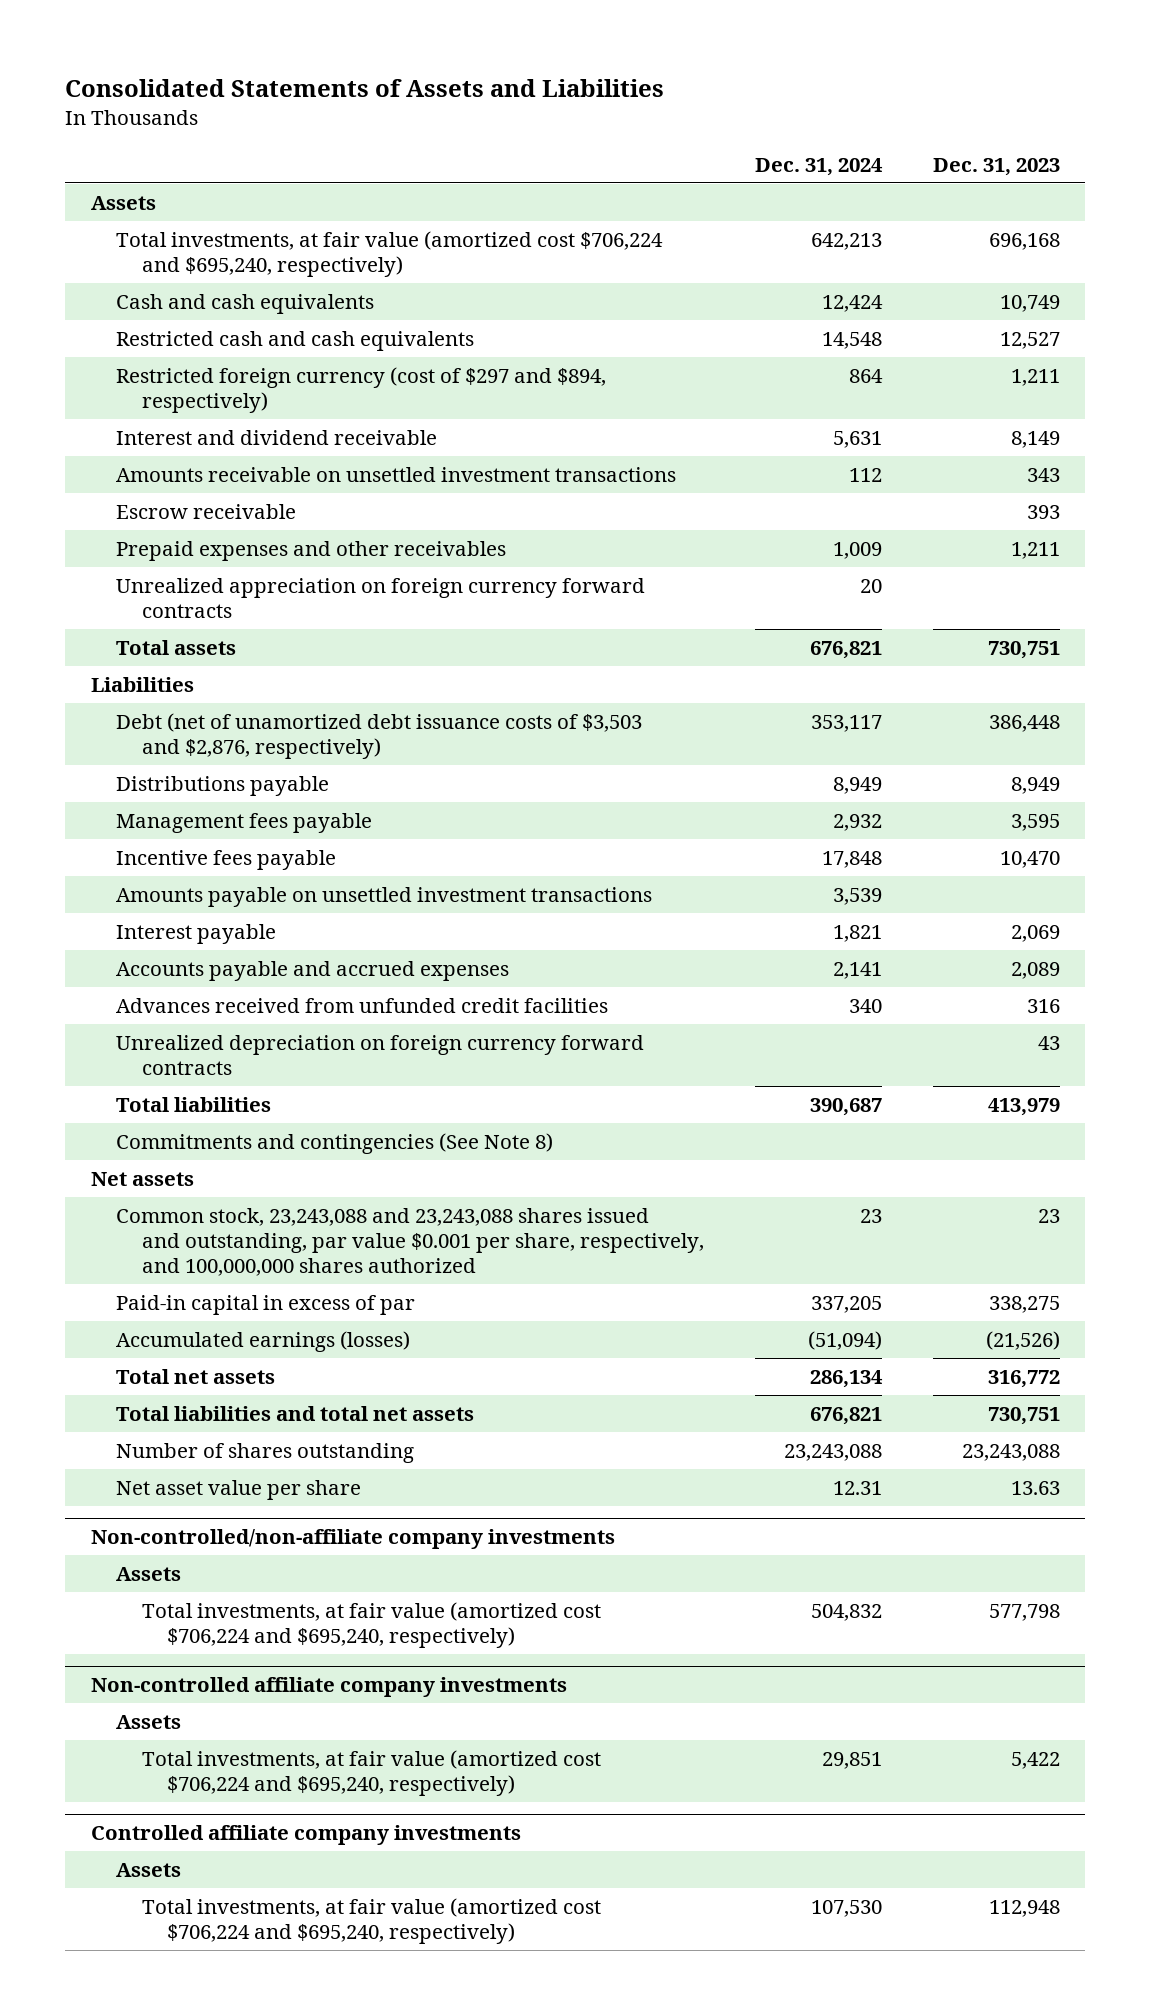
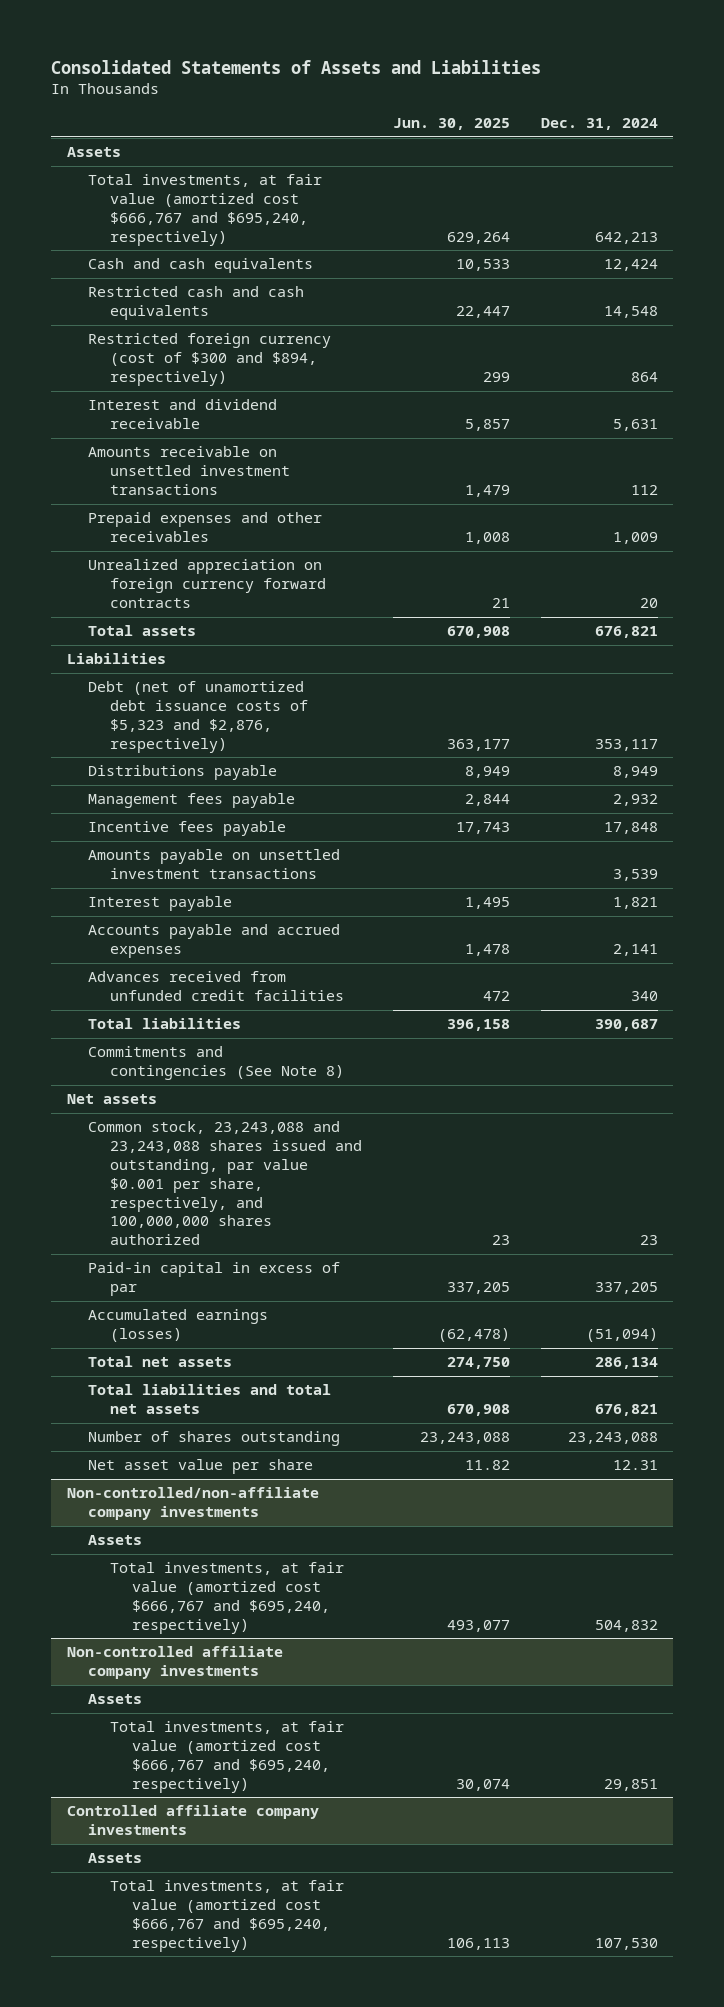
[932,157,1060,176] Dec. 31, 2023 -> none
none -> [392,118,510,131] Jun. 30, 2025
[116,230,664,278] Total investments, at fair value (amortized cost $706,224 and $695,240, respectively) -> [88,174,323,246] Total investments, at fair value (amortized cost $666,767 and $695,240, respectively)
[116,366,607,414] Restricted foreign currency (cost of $297 and $894, respectively) -> [88,333,332,386] Restricted foreign currency (cost of $300 and $894, respectively)
[116,503,297,519] Escrow receivable -> none
[116,712,643,760] Debt (net of unamortized debt issuance costs of $3,503 and $2,876, respectively) -> [88,681,308,753] Debt (net of unamortized debt issuance costs of $5,323 and $2,876, respectively)
[116,1034,645,1076] Unrealized depreciation on foreign currency forward contracts -> none
[141,1601,601,1649] Total investments, at fair value (amortized cost $706,224 and $695,240, respectively) -> [109,1562,344,1634] Total investments, at fair value (amortized cost $666,767 and $695,240, respectively)
[141,1749,601,1797] Total investments, at fair value (amortized cost $706,224 and $695,240, respectively) -> [109,1721,344,1793] Total investments, at fair value (amortized cost $666,767 and $695,240, respectively)
[141,1897,601,1945] Total investments, at fair value (amortized cost $706,224 and $695,240, respectively) -> [109,1880,344,1952] Total investments, at fair value (amortized cost $666,767 and $695,240, respectively)

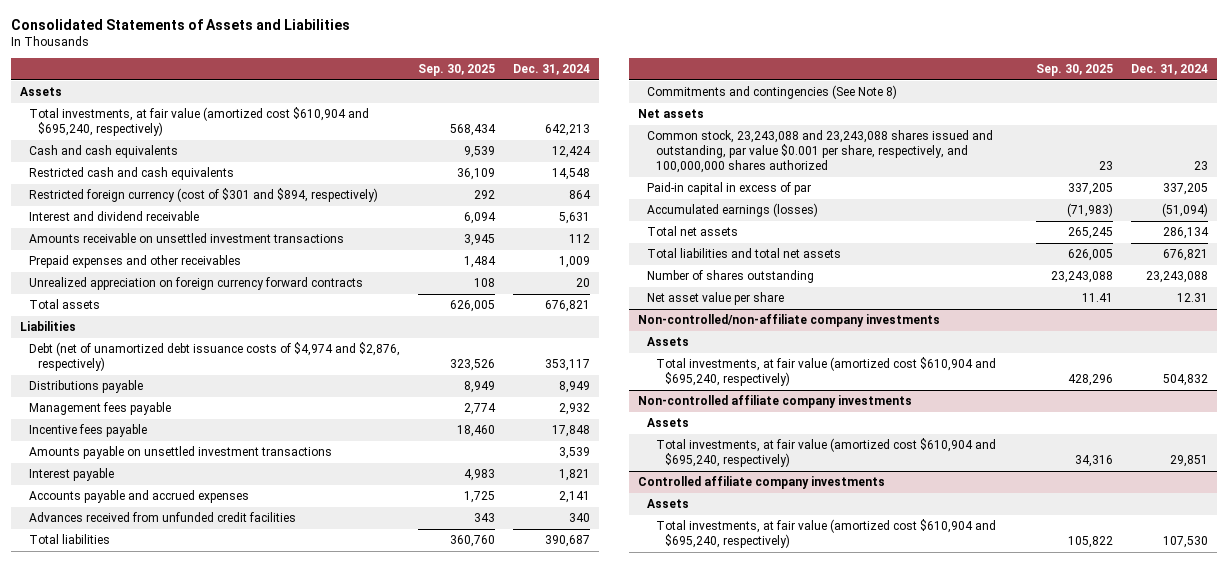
[392,118,510,131] Jun. 30, 2025 -> none
none -> [418,64,496,77] Sep. 30, 2025
[88,174,323,246] Total investments, at fair value (amortized cost $666,767 and $695,240, respectively) -> [29,107,370,137] Total investments, at fair value (amortized cost $610,904 and $695,240, respectively)
[88,333,332,386] Restricted foreign currency (cost of $300 and $894, respectively) -> [29,188,379,203] Restricted foreign currency (cost of $301 and $894, respectively)
[88,681,308,753] Debt (net of unamortized debt issuance costs of $5,323 and $2,876, respectively) -> [29,342,401,372] Debt (net of unamortized debt issuance costs of $4,974 and $2,876, respectively)
[109,1562,344,1634] Total investments, at fair value (amortized cost $666,767 and $695,240, respectively) -> [656,357,997,387] Total investments, at fair value (amortized cost $610,904 and $695,240, respectively)
[109,1721,344,1793] Total investments, at fair value (amortized cost $666,767 and $695,240, respectively) -> [656,438,997,468] Total investments, at fair value (amortized cost $610,904 and $695,240, respectively)
[109,1880,344,1952] Total investments, at fair value (amortized cost $666,767 and $695,240, respectively) -> [656,519,997,549] Total investments, at fair value (amortized cost $610,904 and $695,240, respectively)

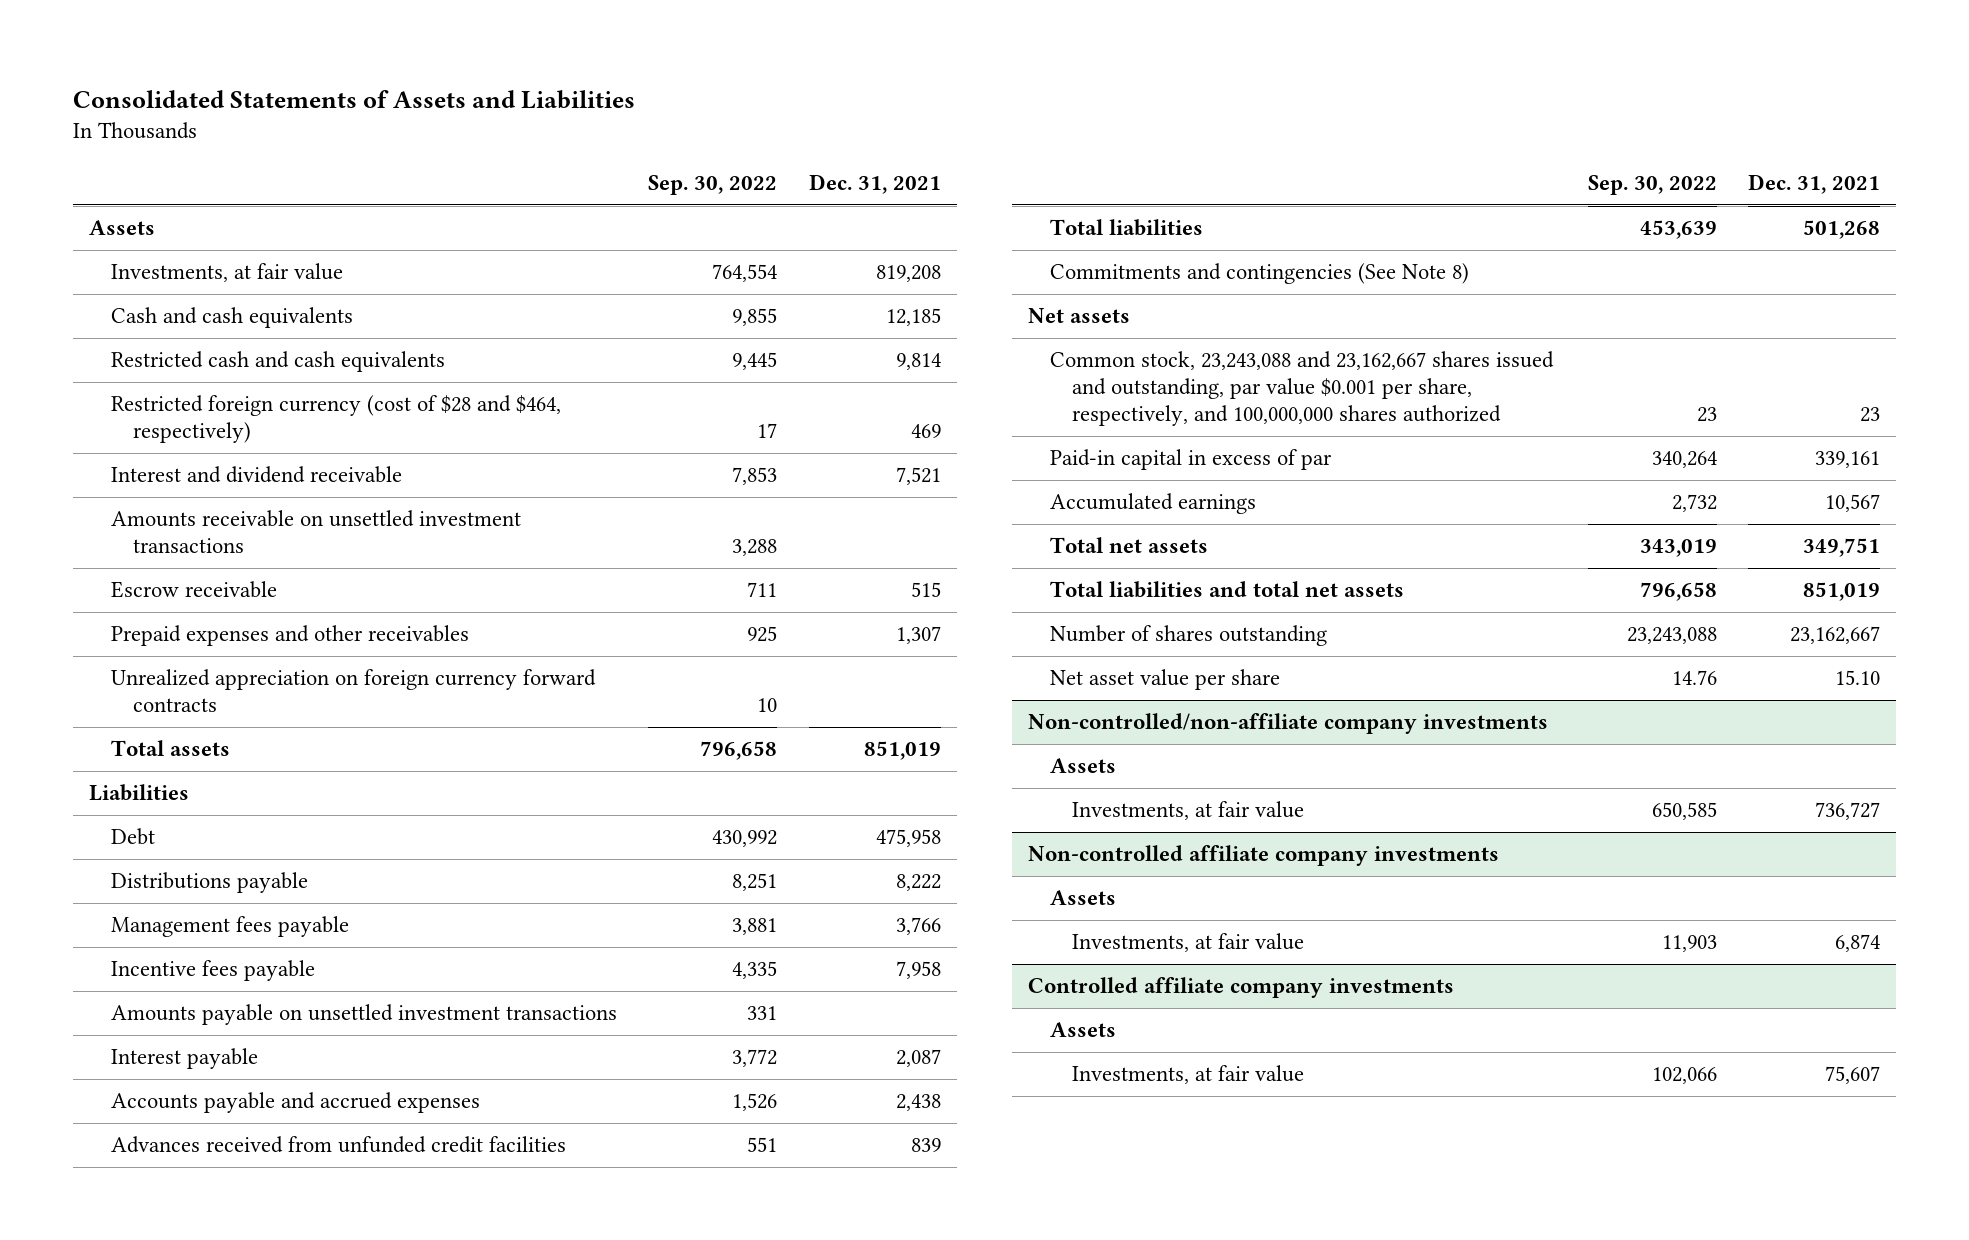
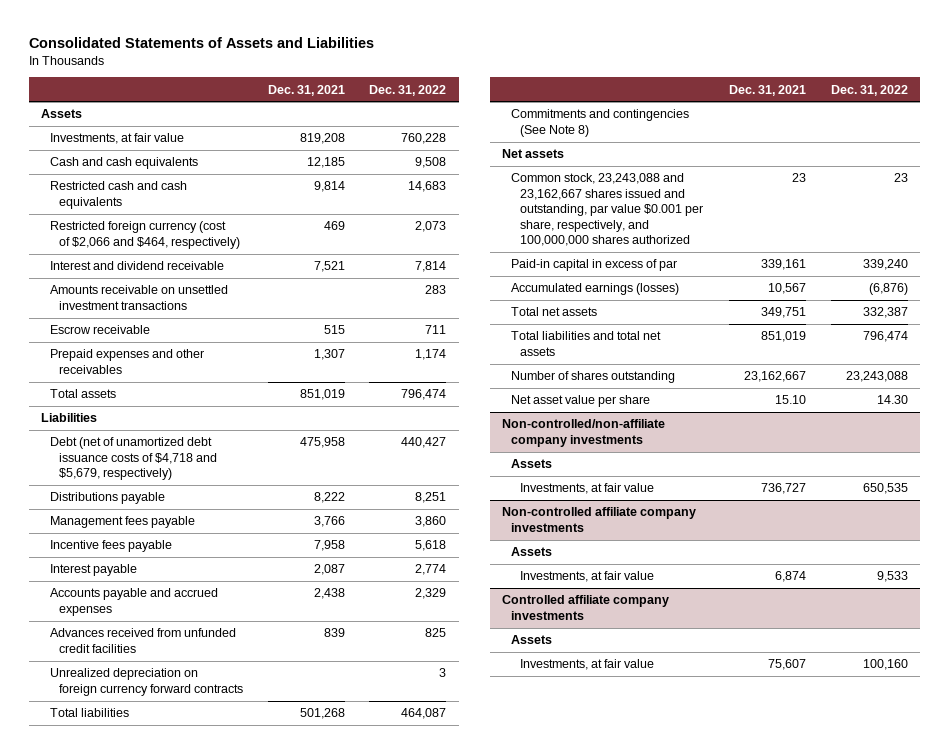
[648,174,778,195] Sep. 30, 2022 -> none
none -> [369,84,447,96] Dec. 31, 2022
[111,395,562,444] Restricted foreign currency (cost of $28 and $464, respectively) -> [49,221,240,249] Restricted foreign currency (cost of $2,066 and $464, respectively)
[111,669,597,713] Unrealized appreciation on foreign currency forward contracts -> none
[111,828,156,846] Debt -> [49,437,217,481] Debt (net of unamortized debt issuance costs of $4,718 and $5,679, respectively)
[111,1004,618,1026] Amounts payable on unsettled investment transactions -> none
none -> [49,668,243,696] Unrealized depreciation on foreign currency forward contracts
[1050,493,1257,515] Accumulated earnings -> [511,283,680,296] Accumulated earnings (losses)

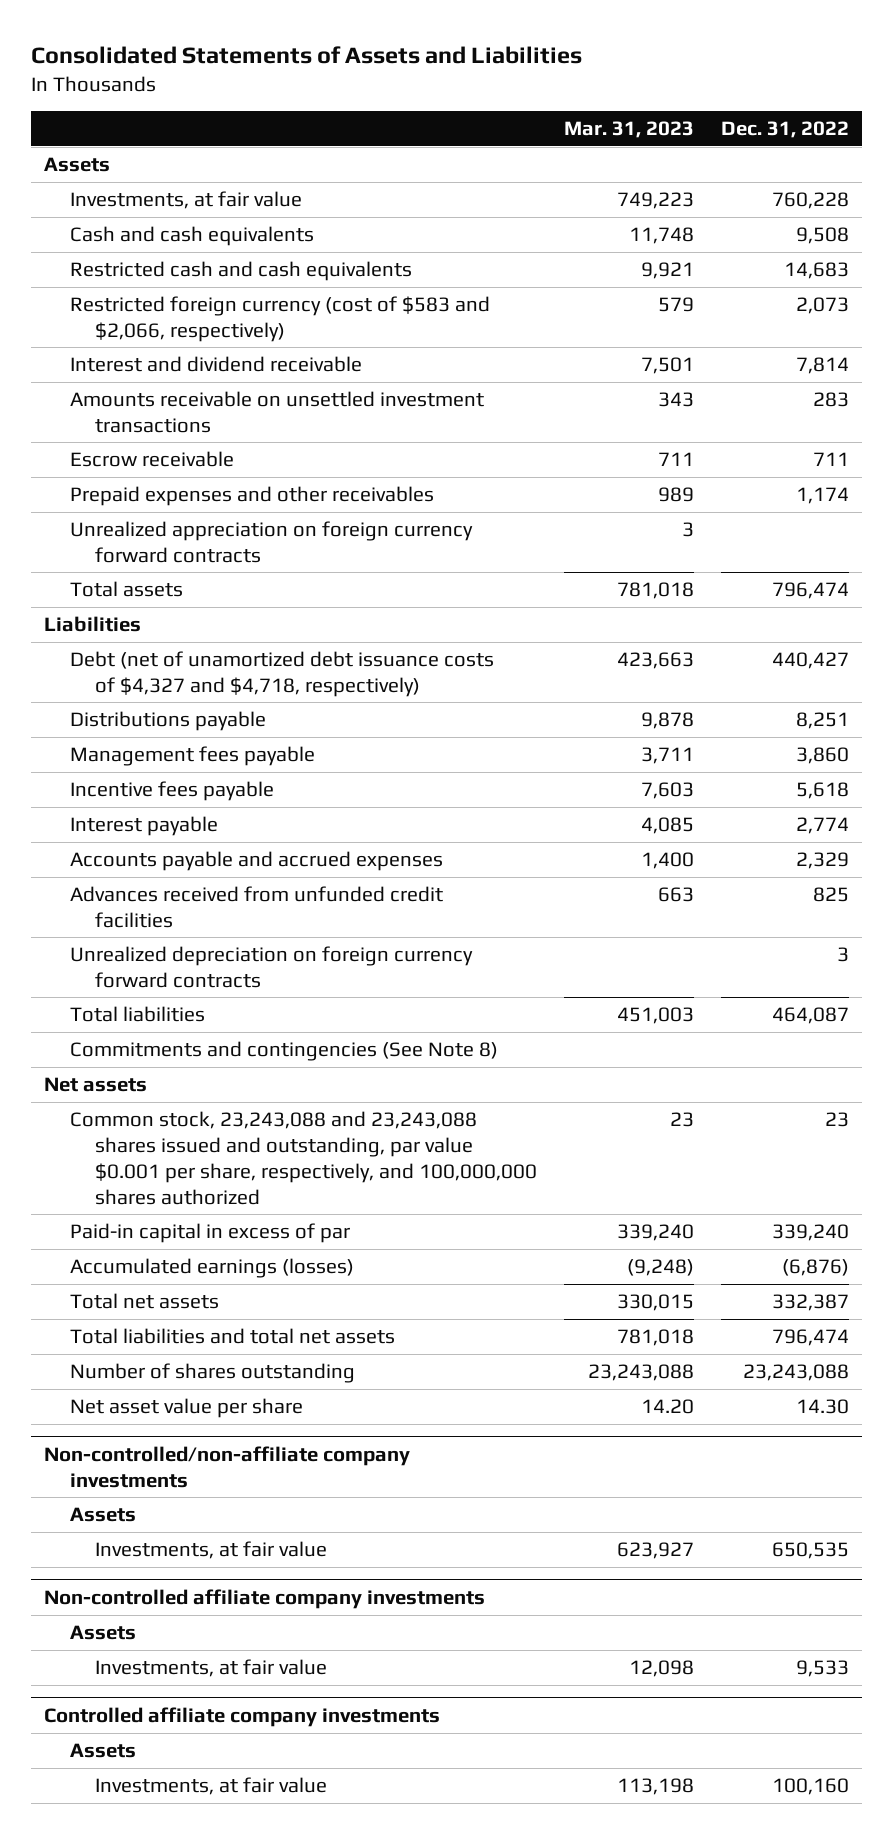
[267,84,345,96] Dec. 31, 2021 -> none
none -> [564,121,695,139] Mar. 31, 2023
[49,221,240,249] Restricted foreign currency (cost of $2,066 and $464, respectively) -> [69,295,490,342] Restricted foreign currency (cost of $583 and $2,066, respectively)
none -> [69,520,473,563] Unrealized appreciation on foreign currency forward contracts
[49,437,217,481] Debt (net of unamortized debt issuance costs of $4,718 and $5,679, respectively) -> [69,650,494,697] Debt (net of unamortized debt issuance costs of $4,327 and $4,718, respectively)
[511,173,704,247] Common stock, 23,243,088 and 23,162,667 shares issued and outstanding, par value $0.001 per share, respectively, and 100,000,000 shares authorized -> [69,1110,538,1205] Common stock, 23,243,088 and 23,243,088 shares issued and outstanding, par value $0.001 per share, respectively, and 100,000,000 shares authorized

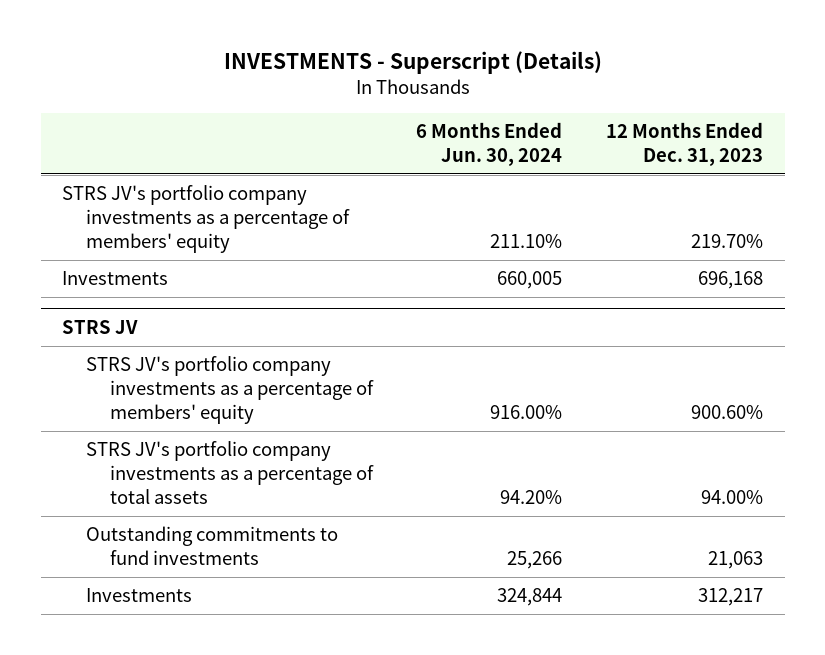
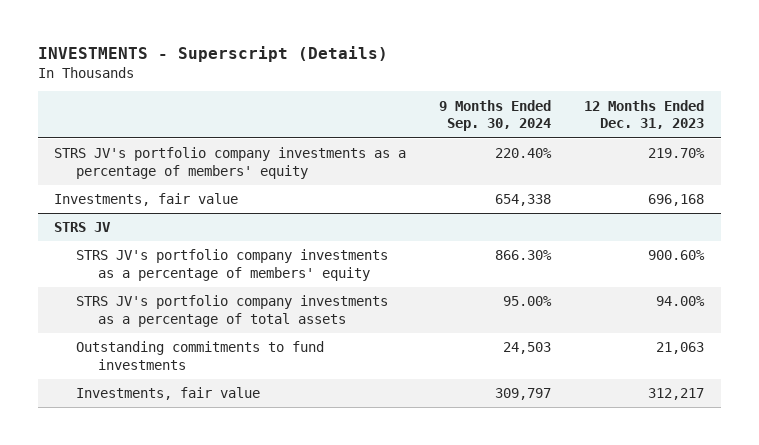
[416,121,563,166] 6 Months Ended Jun. 30, 2024 -> none
none -> [439,99,552,132] 9 Months Ended Sep. 30, 2024
[62,271,169,286] Investments -> [54,193,239,207] Investments, fair value
[86,588,193,603] Investments -> [76,387,261,401] Investments, fair value

